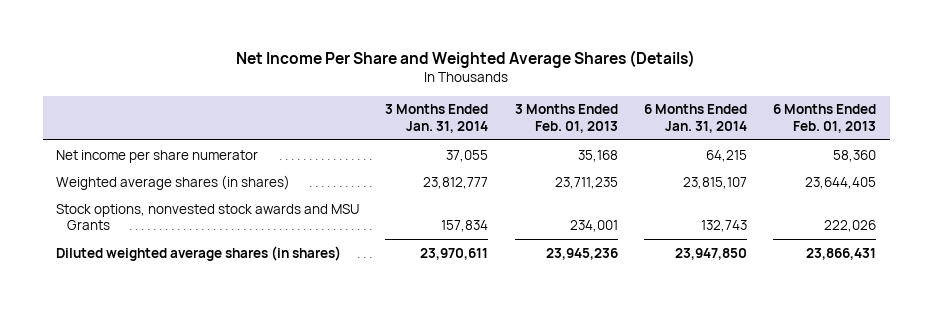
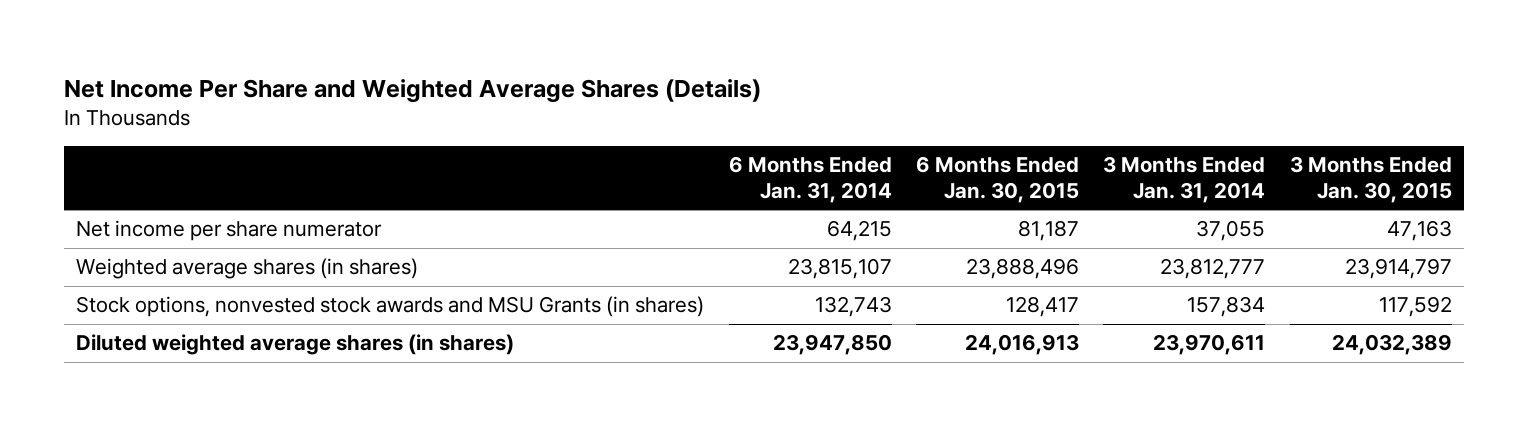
[514,104,618,133] 3 Months Ended Feb. 01, 2013 -> none
[773,104,877,133] 6 Months Ended Feb. 01, 2013 -> none
none -> [915,156,1079,203] 6 Months Ended Jan. 30, 2015
none -> [1289,156,1452,203] 3 Months Ended Jan. 30, 2015
[55,203,359,231] Stock options, nonvested stock awards and MSU Grants -> [76,296,705,318] Stock options, nonvested stock awards and MSU Grants (in shares)

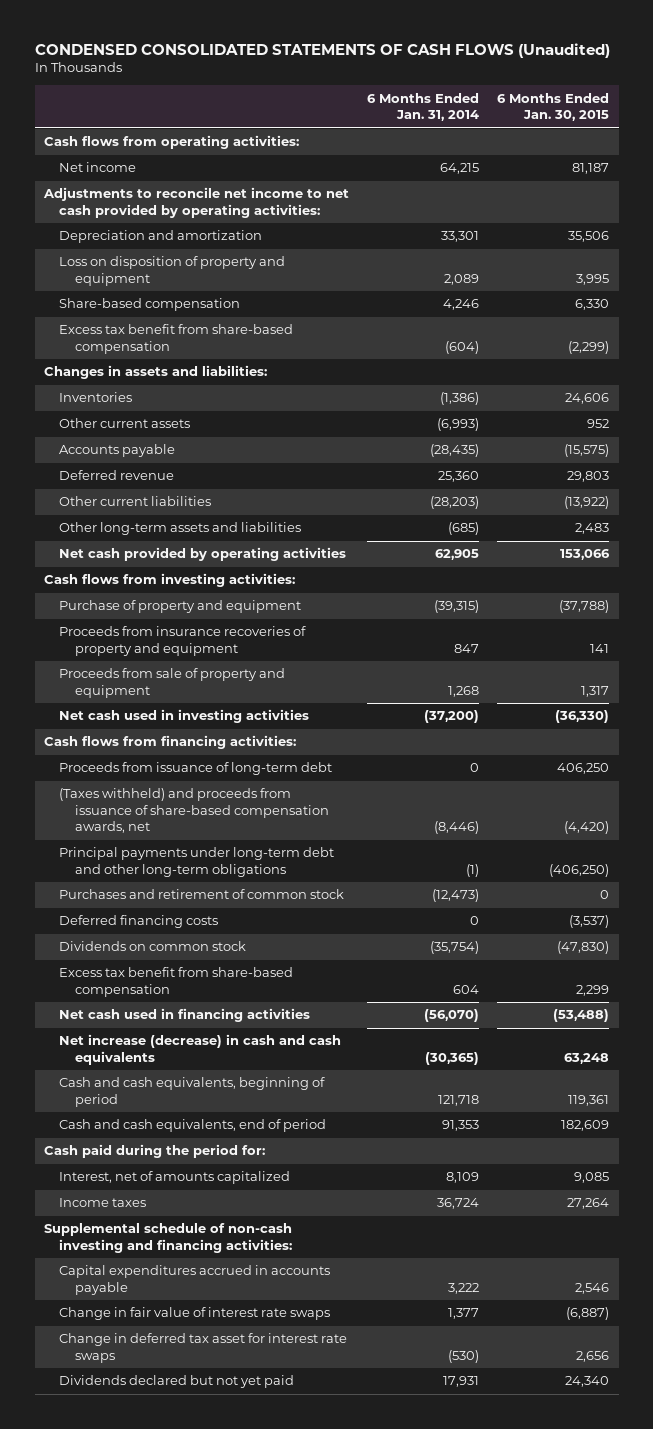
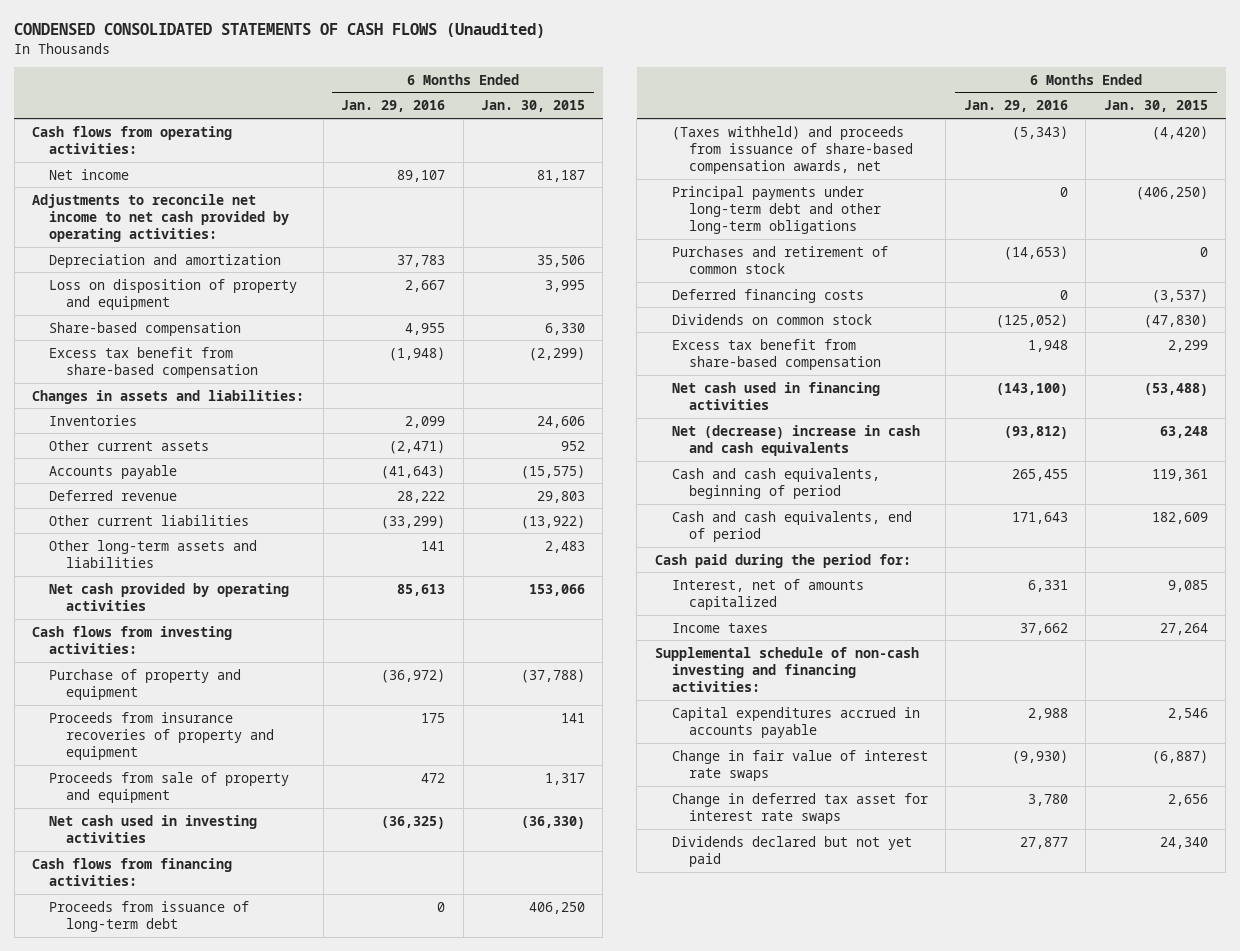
[367,92,480,122] 6 Months Ended Jan. 31, 2014 -> none
none -> [341,100,446,113] Jan. 29, 2016
[59,1034,342,1065] Net increase (decrease) in cash and cash equivalents -> [671,424,920,456] Net (decrease) increase in cash and cash equivalents

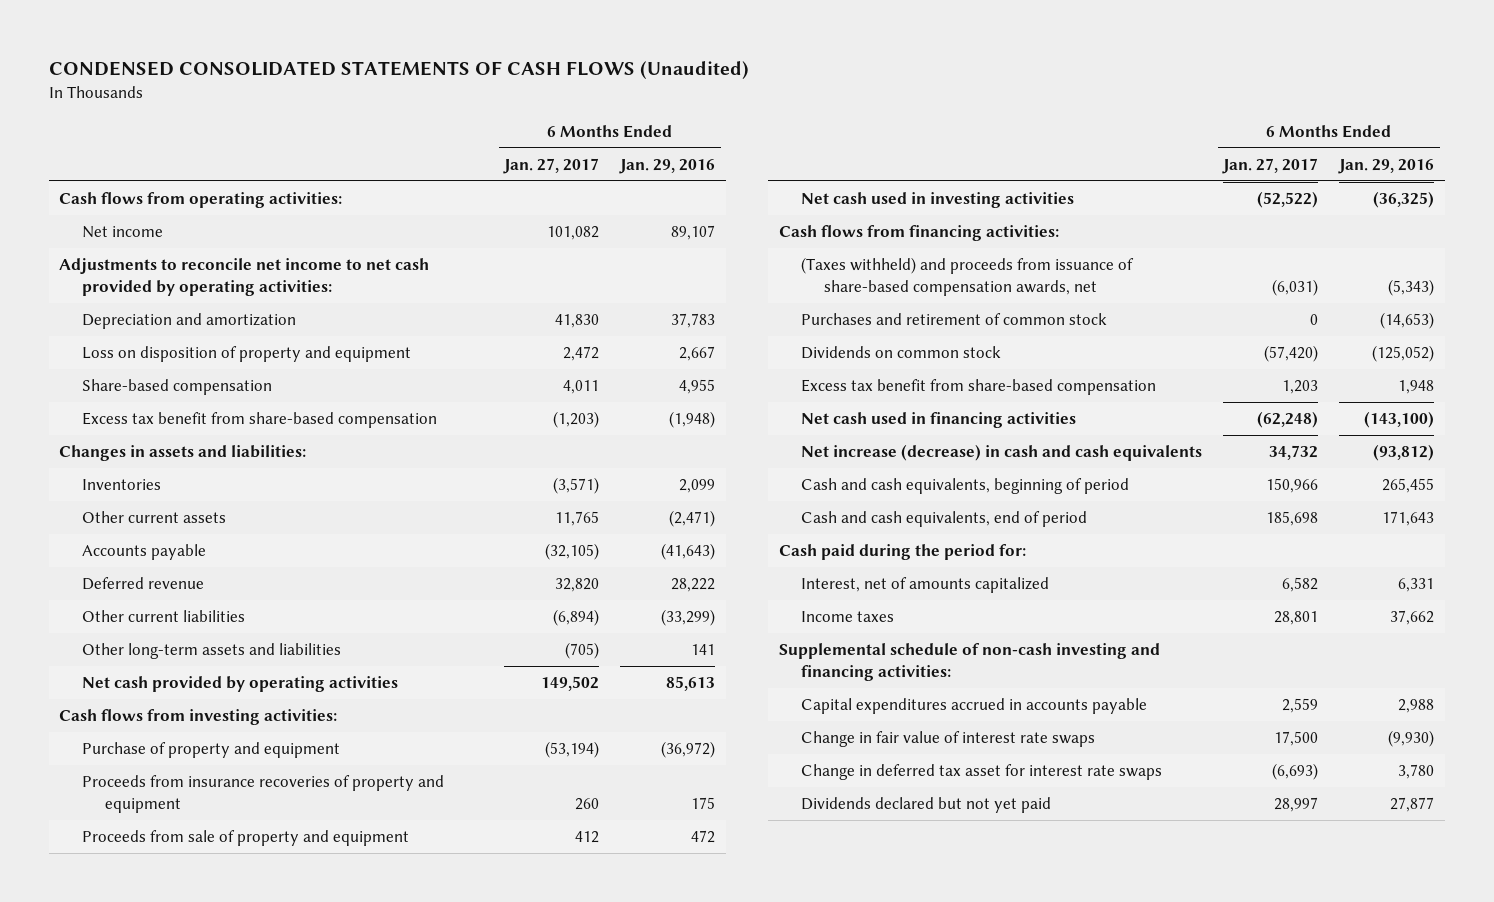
[480,100,585,113] Jan. 30, 2015 -> none
none -> [503,157,600,174] Jan. 27, 2017
[49,900,250,932] Proceeds from issuance of long-term debt -> none
[671,185,881,235] Principal payments under long-term debt and other long-term obligations -> none
[671,288,864,303] Deferred financing costs -> none
[671,424,920,456] Net (decrease) increase in cash and cash equivalents -> [801,443,1203,461] Net increase (decrease) in cash and cash equivalents

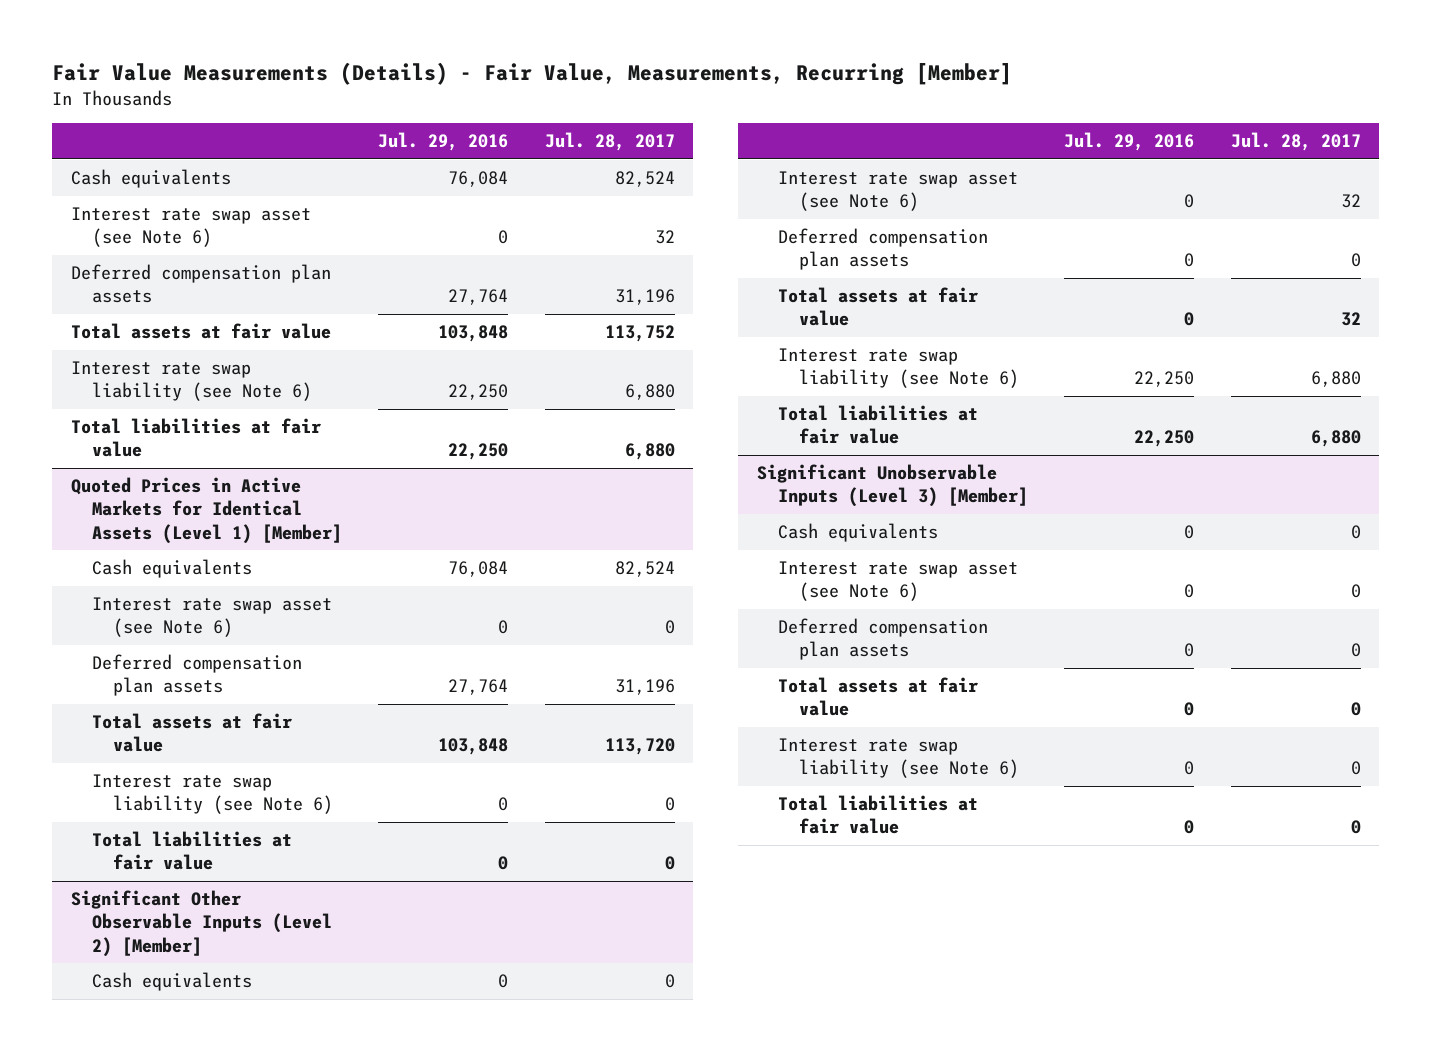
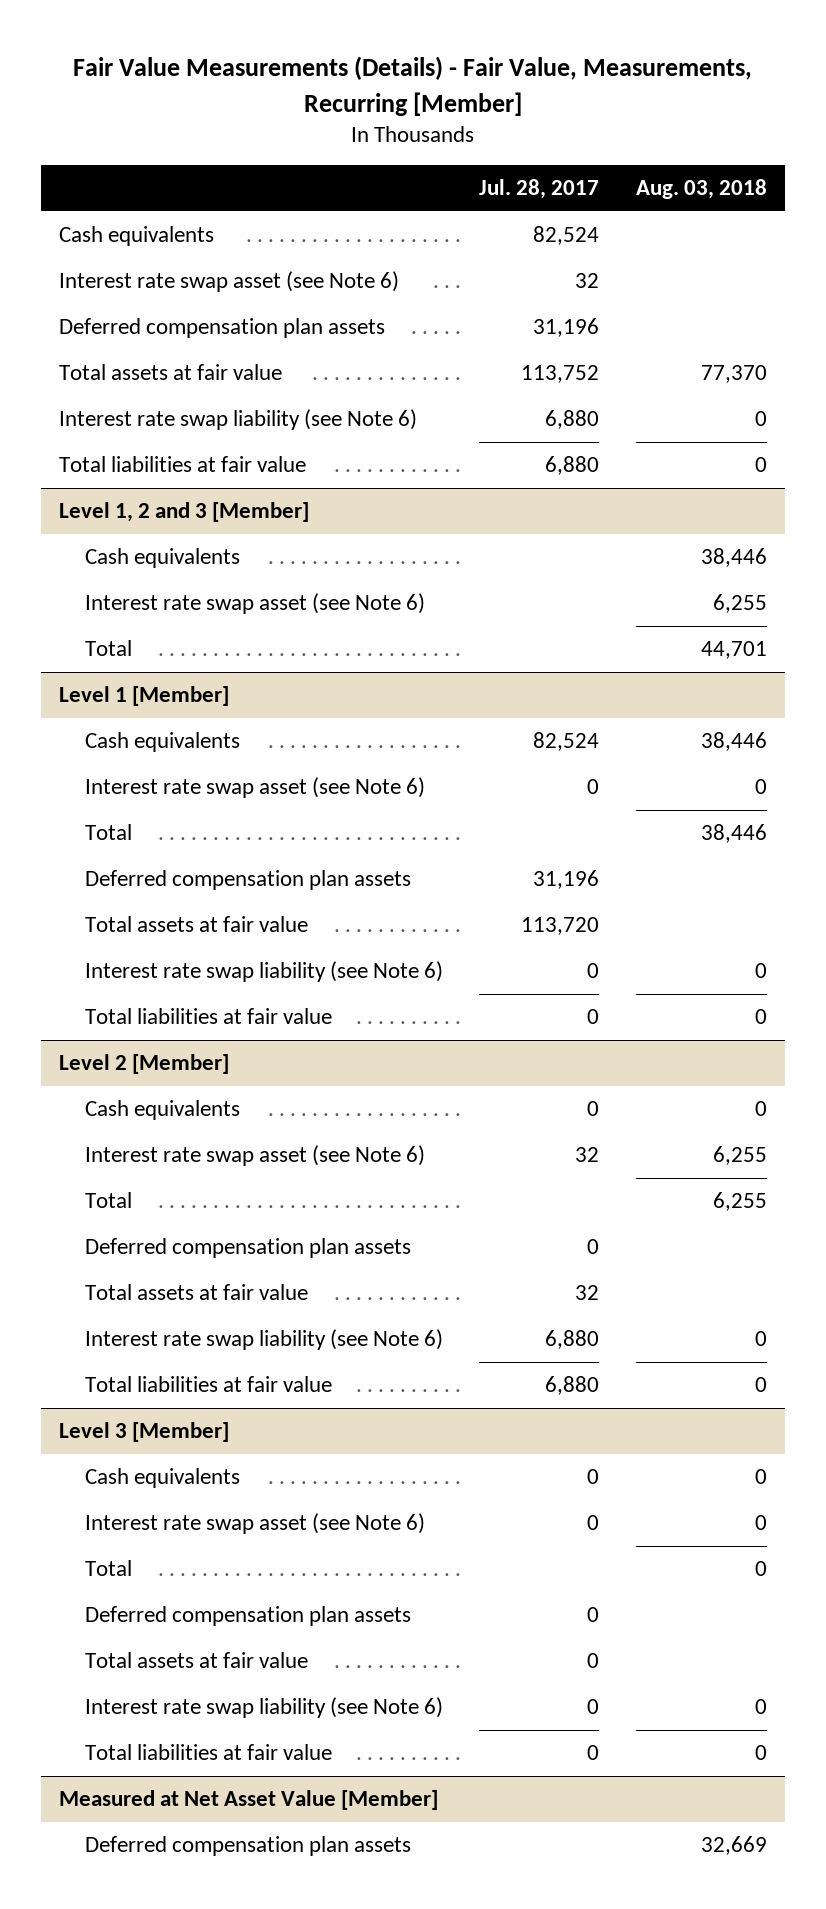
[378,132,509,152] Jul. 29, 2016 -> none
none -> [635,179,767,200] Aug. 03, 2018
[70,477,342,544] Quoted Prices in Active Markets for Identical Assets (Level 1) [Member] -> [59,502,310,523] Level 1, 2 and 3 [Member]
none -> [85,548,241,569] Cash equivalents
none -> [85,593,426,615] Interest rate swap asset (see Note 6)
none -> [85,640,133,657] Total
none -> [59,686,230,707] Level 1 [Member]
none -> [85,824,133,841] Total
[70,890,332,957] Significant Other Observable Inputs (Level 2) [Member] -> [59,1054,230,1075] Level 2 [Member]
none -> [85,1192,133,1209] Total
[756,464,1028,508] Significant Unobservable Inputs (Level 3) [Member] -> [59,1422,230,1443] Level 3 [Member]
none -> [85,1560,133,1577] Total
none -> [59,1790,439,1811] Measured at Net Asset Value [Member]
none -> [85,1836,412,1857] Deferred compensation plan assets

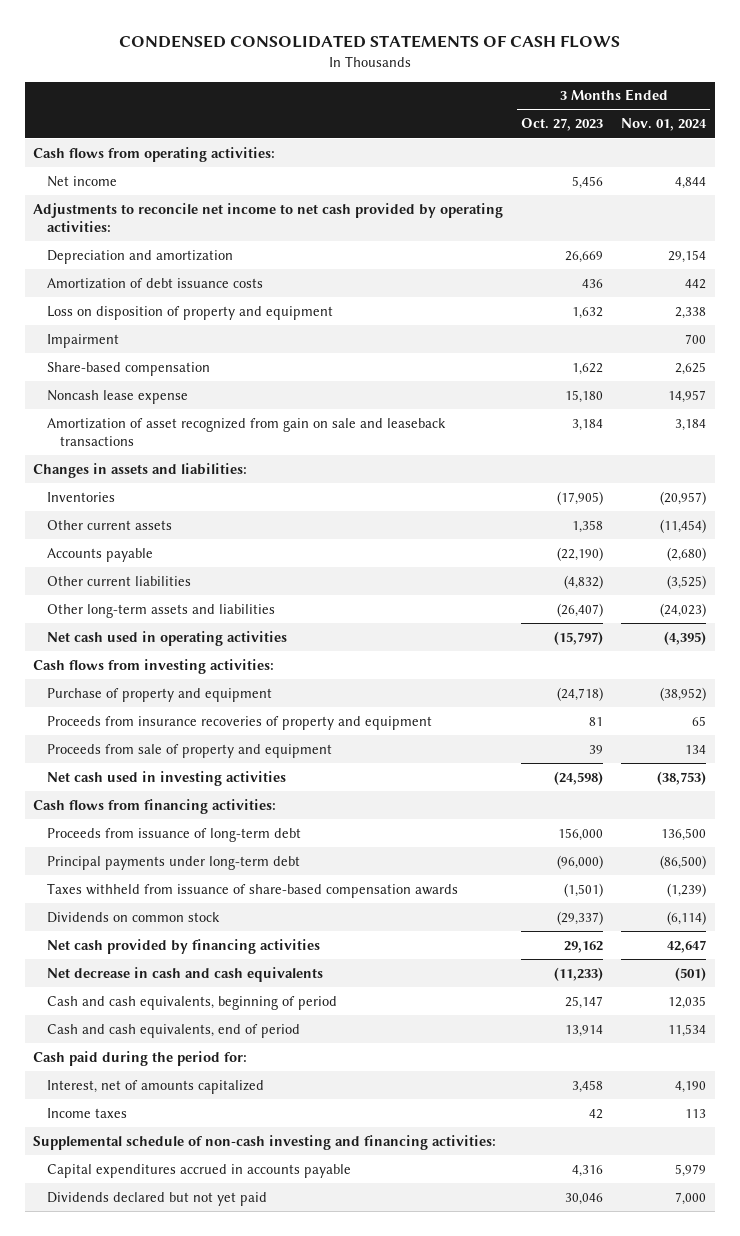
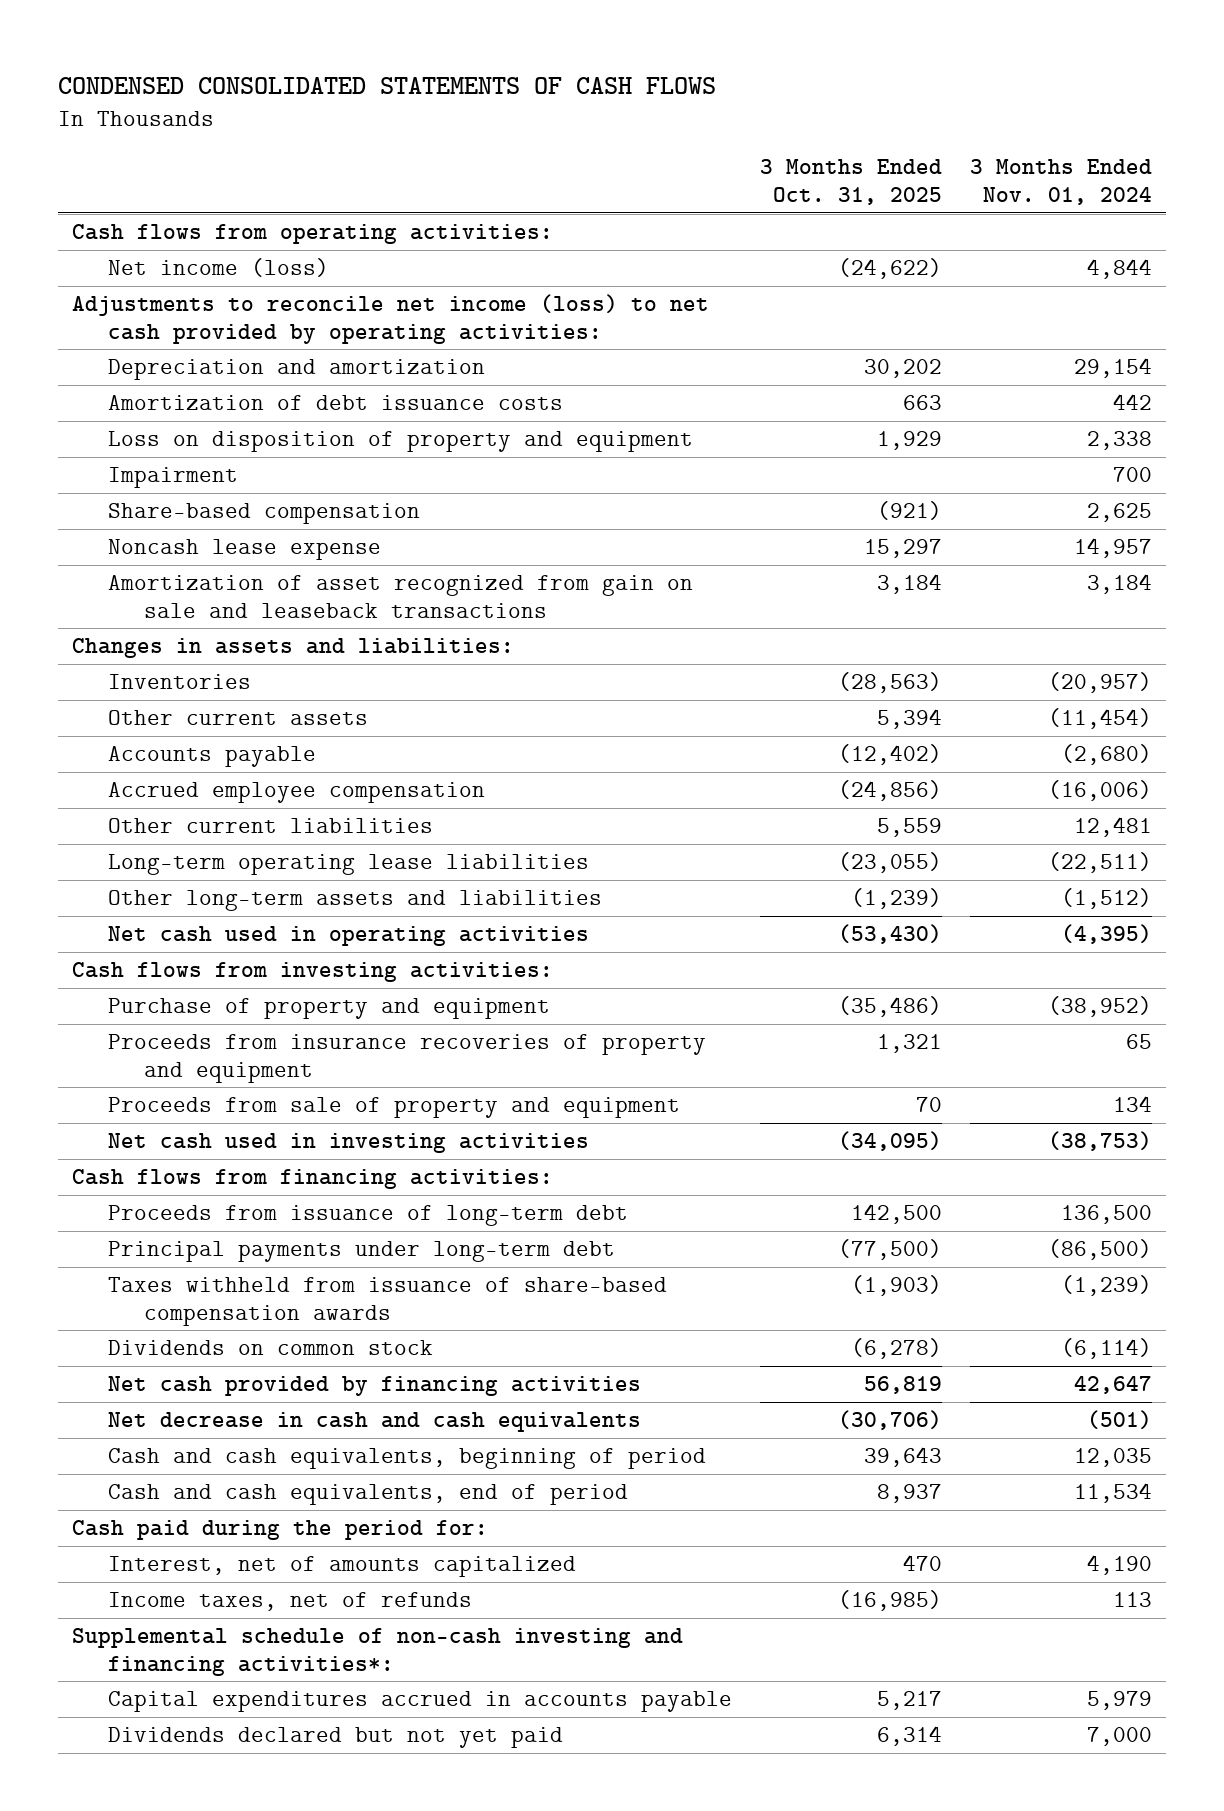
[521,118,604,132] Oct. 27, 2023 -> none
none -> [759,159,942,205] 3 Months Ended Oct. 31, 2025
[46,175,117,187] Net income -> [107,257,329,277] Net income (loss)
[33,202,504,233] Adjustments to reconcile net income to net cash provided by operating activities: -> [71,293,709,344] Adjustments to reconcile net income (loss) to net cash provided by operating activities:
none -> [107,781,485,803] Accrued employee compensation
[667,574,707,589] (3,525) -> [1074,816,1153,837] 12,481
none -> [107,853,589,875] Long-term operating lease liabilities
[660,602,707,617] (24,023) -> [1061,887,1153,909] (1,512)
[46,1107,127,1118] Income taxes -> [107,1591,472,1611] Income taxes, net of refunds
[33,1134,497,1150] Supplemental schedule of non-cash investing and financing activities: -> [71,1627,683,1676] Supplemental schedule of non-cash investing and financing activities*:

